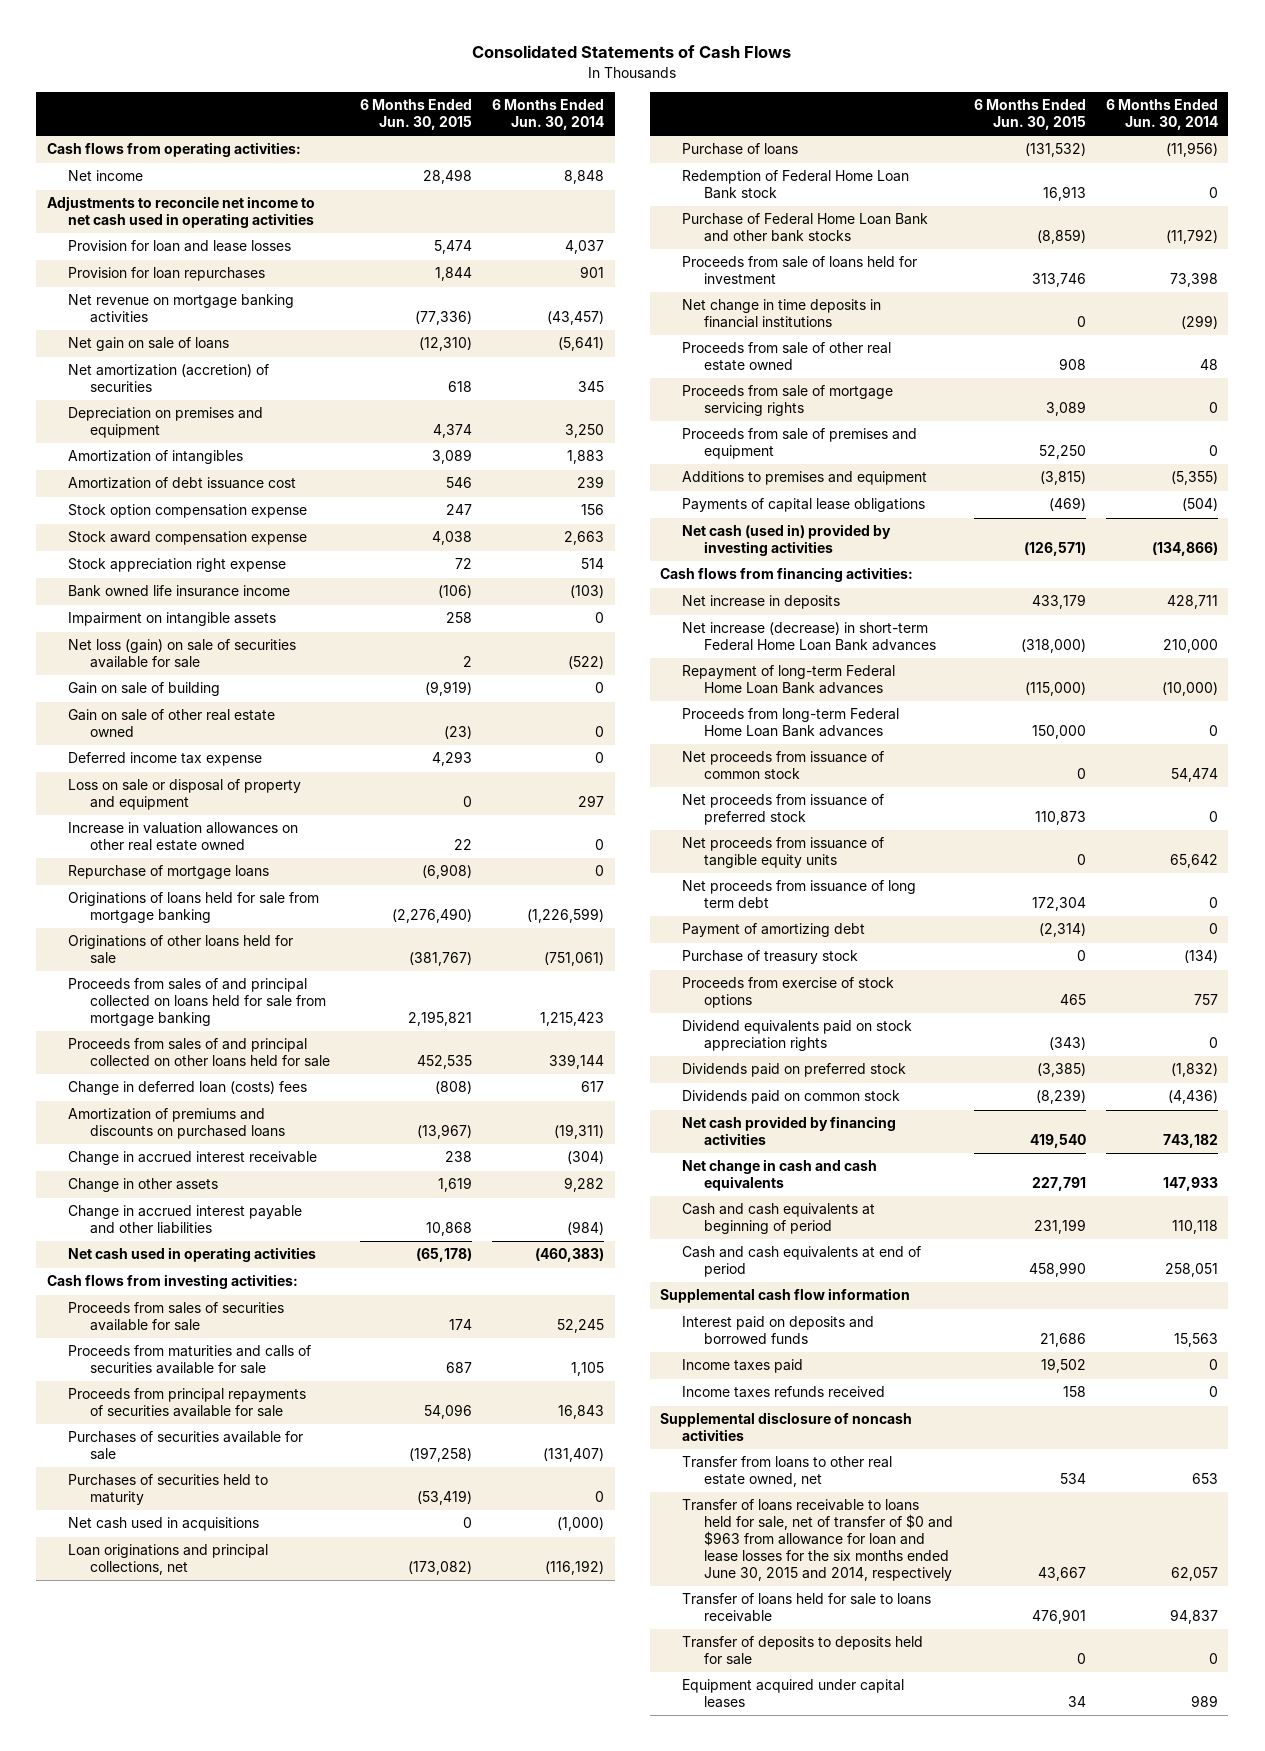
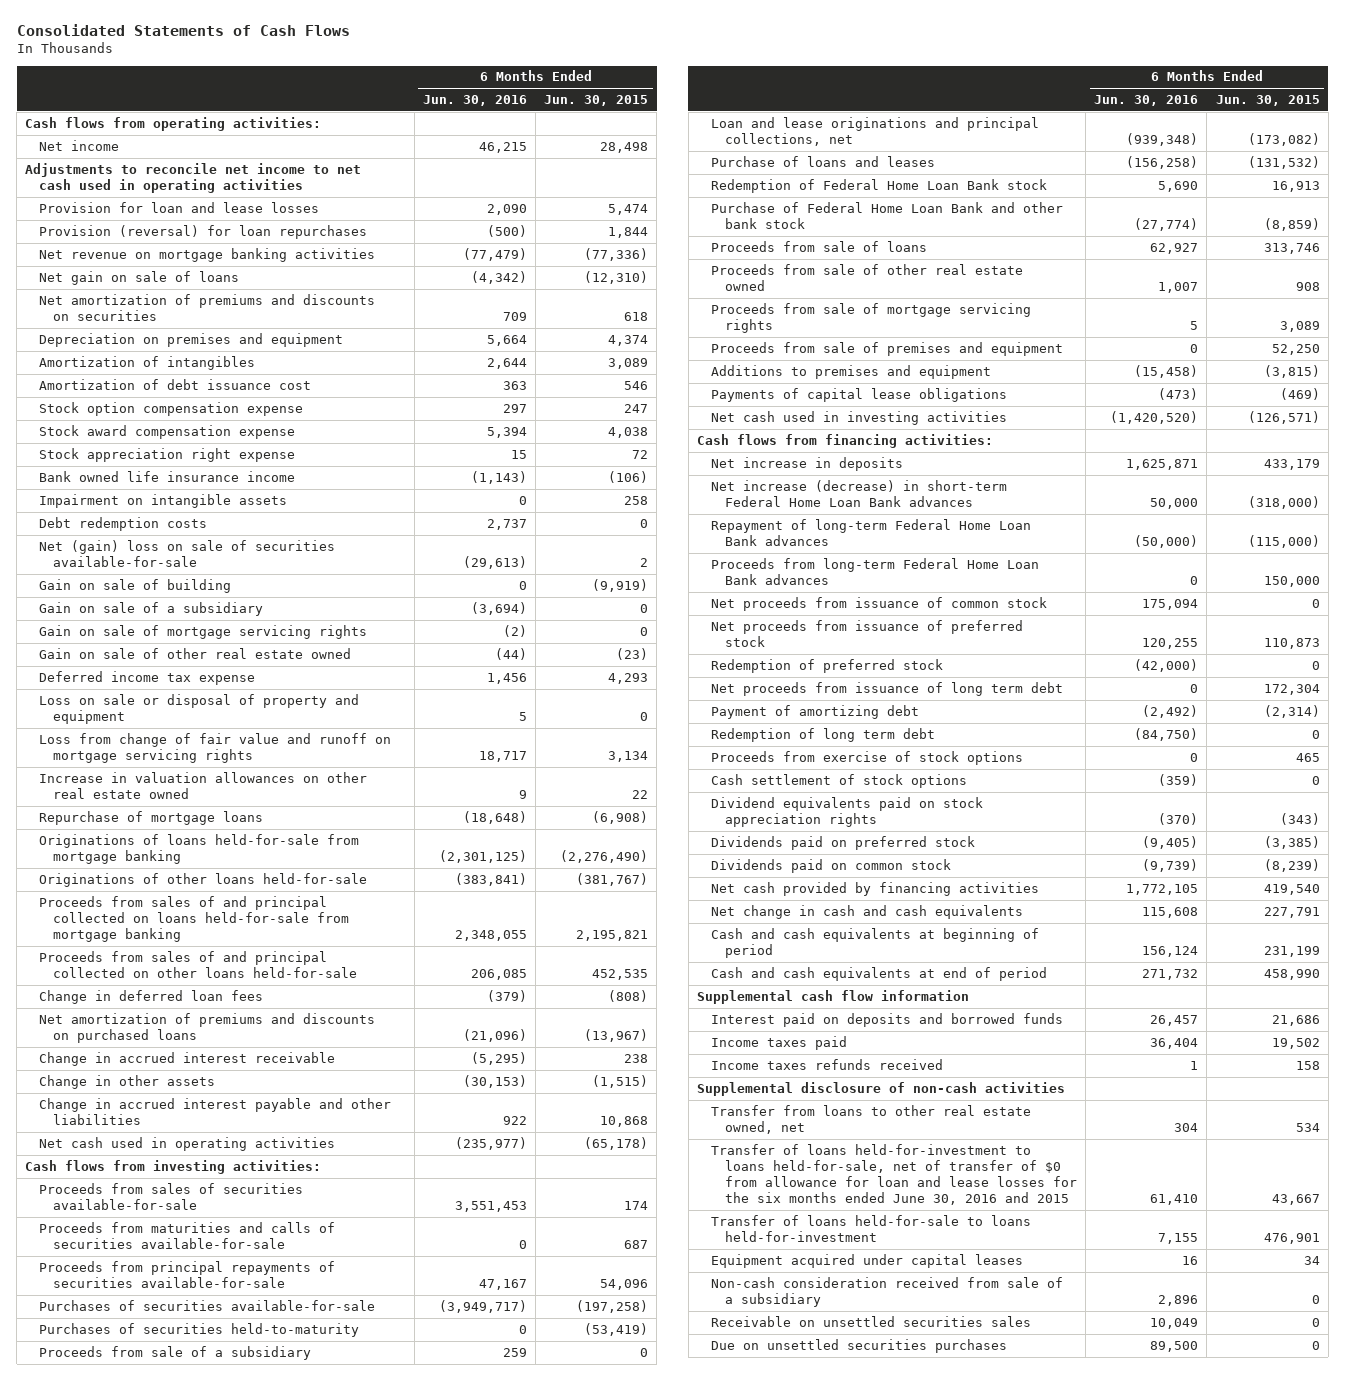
[492,99,605,131] 6 Months Ended Jun. 30, 2014 -> none
none -> [422,94,527,106] Jun. 30, 2016
[68,267,266,282] Provision for loan repurchases -> [39,224,368,239] Provision (reversal) for loan repurchases
[68,364,270,393] Net amortization (accretion) of securities -> [39,293,376,321] Net amortization of premiums and discounts on securities
none -> [39,516,208,531] Debt redemption costs
[68,639,297,669] Net loss (gain) on sale of securities available for sale -> [39,539,336,567] Net (gain) loss on sale of securities available-for-sale
none -> [39,601,264,616] Gain on sale of a subsidiary
none -> [39,624,368,639] Gain on sale of mortgage servicing rights
none -> [39,732,392,763] Loss from change of fair value and runoff on mortgage servicing rights
[68,892,320,924] Originations of loans held for sale from mortgage banking -> [39,833,360,864] Originations of loans held-for-sale from mortgage banking
[68,935,294,965] Originations of other loans held for sale -> [39,872,368,887] Originations of other loans held-for-sale
[68,978,327,1027] Proceeds from sales of and principal collected on loans held for sale from mortgage banking -> [39,895,350,943] Proceeds from sales of and principal collected on loans held-for-sale from mortgage banking
[68,1038,331,1068] Proceeds from sales of and principal collected on other loans held for sale -> [39,950,358,978] Proceeds from sales of and principal collected on other loans held-for-sale
[68,1081,308,1096] Change in deferred loan (costs) fees -> [39,989,264,1004] Change in deferred loan fees
[68,1108,286,1140] Amortization of premiums and discounts on purchased loans -> [39,1012,376,1043] Net amortization of premiums and discounts on purchased loans
[437,1177,472,1193] 1,619 -> [592,1074,649,1088] (1,515)
[68,1517,260,1532] Net cash used in acquisitions -> none
[68,1302,285,1332] Proceeds from sales of securities available for sale -> [39,1182,304,1210] Proceeds from sales of securities available-for-sale
[68,1345,312,1375] Proceeds from maturities and calls of securities available for sale -> [39,1221,336,1249] Proceeds from maturities and calls of securities available-for-sale
[68,1388,307,1418] Proceeds from principal repayments of securities available for sale -> [39,1260,336,1288] Proceeds from principal repayments of securities available-for-sale
[68,1431,304,1461] Purchases of securities available for sale -> [39,1299,376,1311] Purchases of securities available-for-sale
[68,1474,269,1506] Purchases of securities held to maturity -> [39,1322,360,1337] Purchases of securities held-to-maturity
none -> [39,1345,312,1360] Proceeds from sale of a subsidiary
[68,1544,269,1576] Loan originations and principal collections, net -> [710,116,1039,146] Loan and lease originations and principal collections, net
[682,143,799,156] Purchase of loans -> [710,155,935,167] Purchase of loans and leases
[682,299,882,329] Net change in time deposits in financial institutions -> none
[682,213,929,243] Purchase of Federal Home Loan Bank and other bank stocks -> [710,201,1063,229] Purchase of Federal Home Loan Bank and other bank stock
[682,256,918,285] Proceeds from sale of loans held for investment -> [710,240,927,252] Proceeds from sale of loans
[682,524,892,557] Net cash (used in) provided by investing activities -> [710,410,1007,425] Net cash used in investing activities
[682,837,885,869] Net proceeds from issuance of tangible equity units -> none
none -> [710,658,943,673] Redemption of preferred stock
[682,950,859,965] Purchase of treasury stock -> none
none -> [710,727,935,742] Redemption of long term debt
none -> [710,773,967,788] Cash settlement of stock options
[660,1412,913,1442] Supplemental disclosure of noncash activities -> [696,1081,1065,1096] Supplemental disclosure of non-cash activities
[682,1636,924,1666] Transfer of deposits to deposits held for sale -> none
[682,1499,954,1581] Transfer of loans receivable to loans held for sale, net of transfer of $0 and $963 from allowance for loan and lease losses for the six months ended June 30, 2015 and 2014, respectively -> [710,1143,1077,1206] Transfer of loans held-for-investment to loans held-for-sale, net of transfer of $0 from allowance for loan and lease losses for the six months ended June 30, 2016 and 2015
[682,1593,932,1623] Transfer of loans held for sale to loans receivable -> [710,1214,1031,1242] Transfer of loans held-for-sale to loans held-for-investment
none -> [710,1276,1063,1307] Non-cash consideration received from sale of a subsidiary
none -> [710,1315,1031,1327] Receivable on unsettled securities sales
none -> [710,1338,1007,1353] Due on unsettled securities purchases

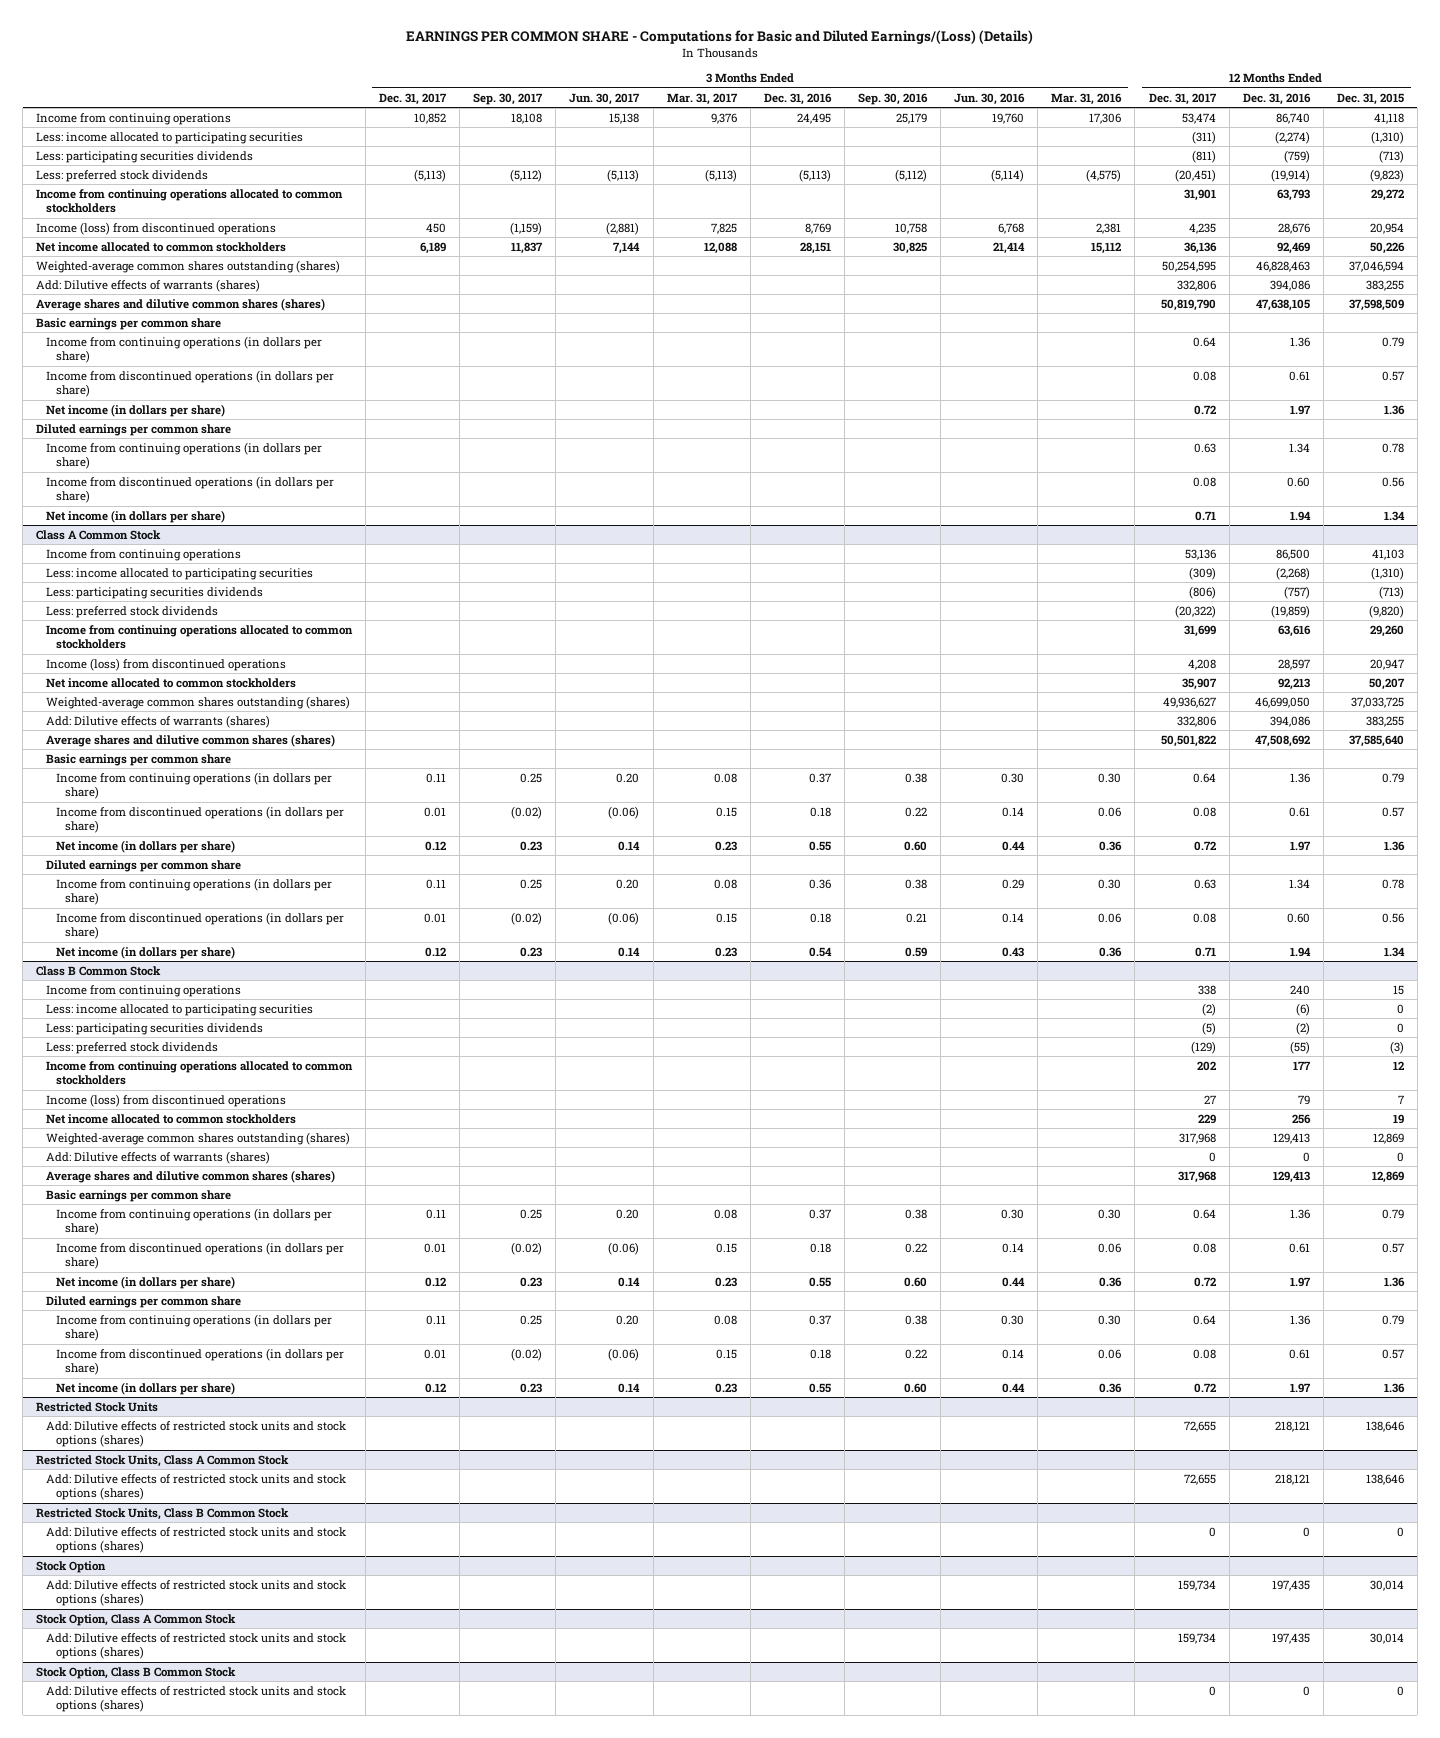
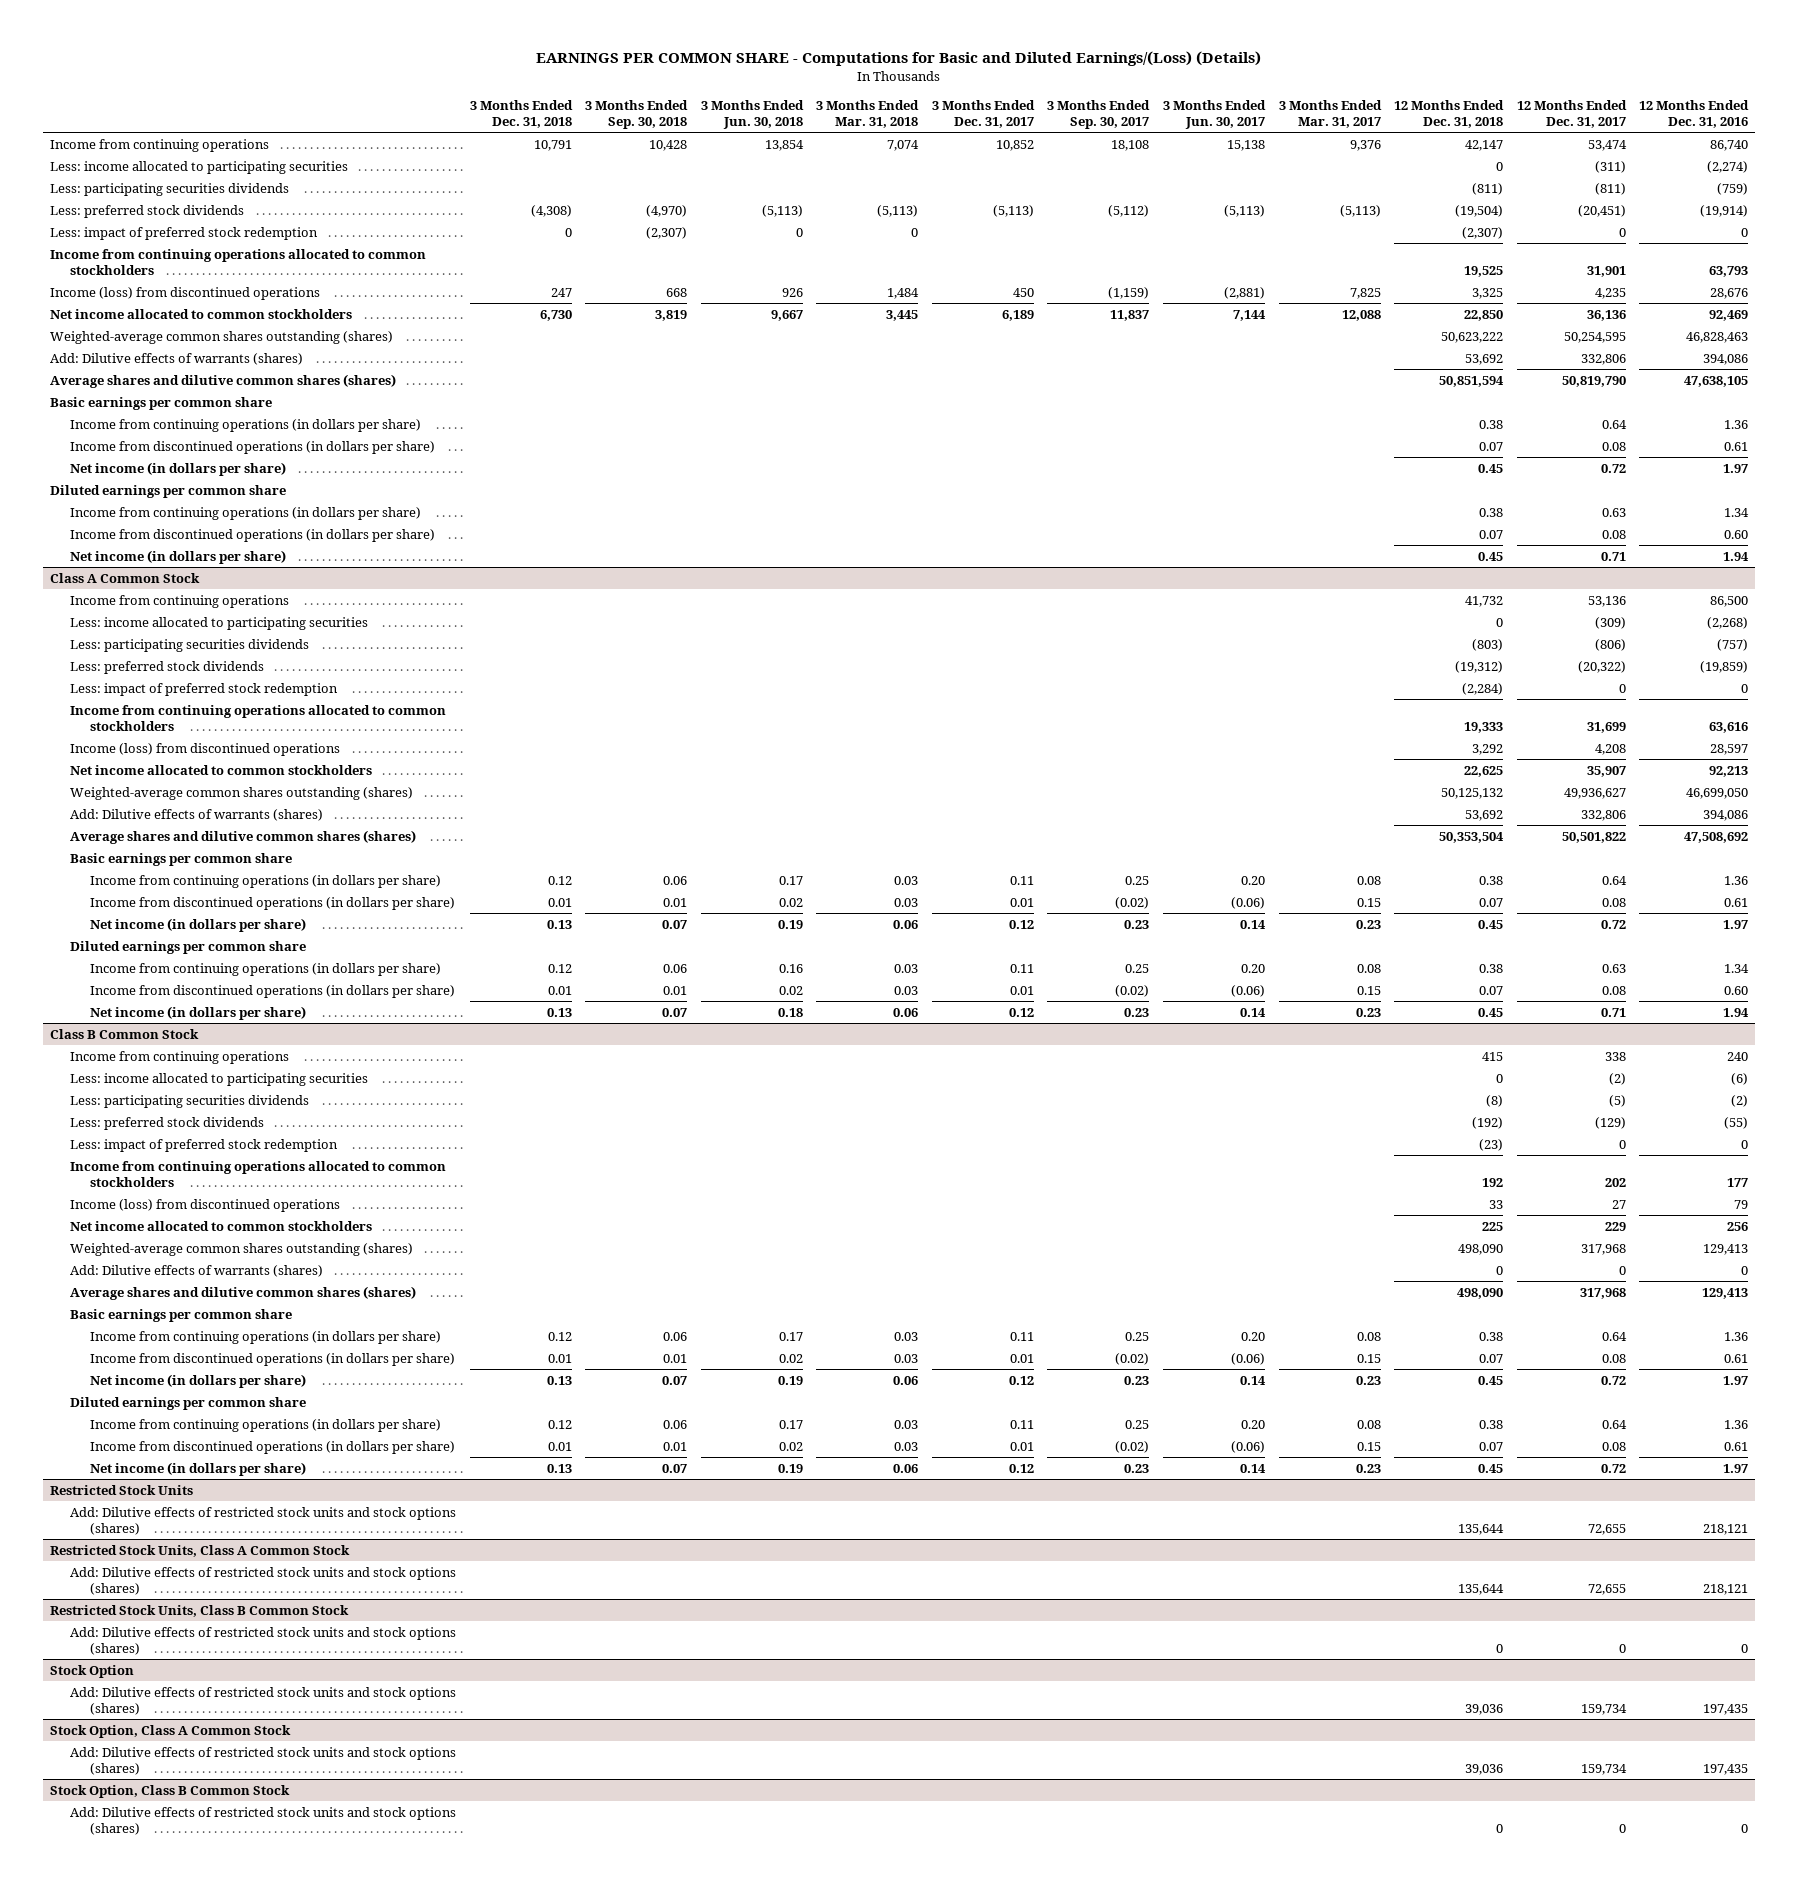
[763,92,832,105] Dec. 31, 2016 -> none
[857,92,928,105] Sep. 30, 2016 -> none
[954,92,1026,105] Jun. 30, 2016 -> none
[1051,92,1123,105] Mar. 31, 2016 -> none
[1336,92,1404,105] Dec. 31, 2015 -> none
none -> [469,99,573,129] 3 Months Ended Dec. 31, 2018
none -> [585,99,689,130] 3 Months Ended Sep. 30, 2018
none -> [700,99,804,130] 3 Months Ended Jun. 30, 2018
none -> [816,99,920,129] 3 Months Ended Mar. 31, 2018
none -> [1394,99,1505,129] 12 Months Ended Dec. 31, 2018
none -> [49,226,318,240] Less: impact of preferred stock redemption
none -> [70,682,339,696] Less: impact of preferred stock redemption
none -> [70,1138,339,1152] Less: impact of preferred stock redemption

